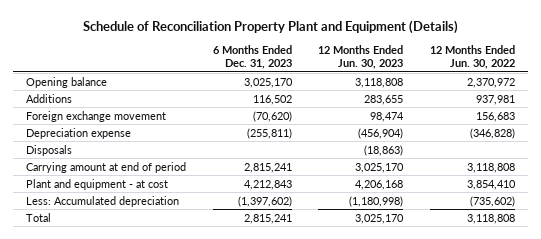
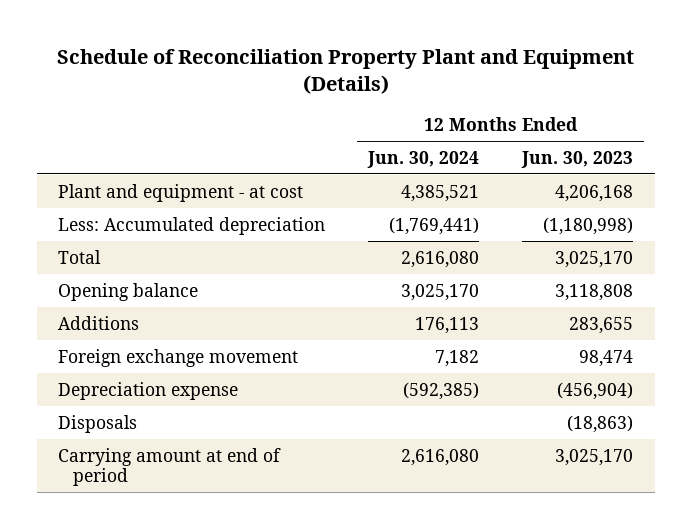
[212,45,292,70] 6 Months Ended Dec. 31, 2023 -> none
[429,45,515,70] 12 Months Ended Jun. 30, 2022 -> none
none -> [367,150,480,168] Jun. 30, 2024
[26,178,169,190] Plant and equipment - at cost -> [58,183,304,202] Plant and equipment - at cost
[26,195,180,207] Less: Accumulated depreciation -> [58,216,326,235] Less: Accumulated depreciation
[26,212,52,222] Total -> [58,249,102,264] Total

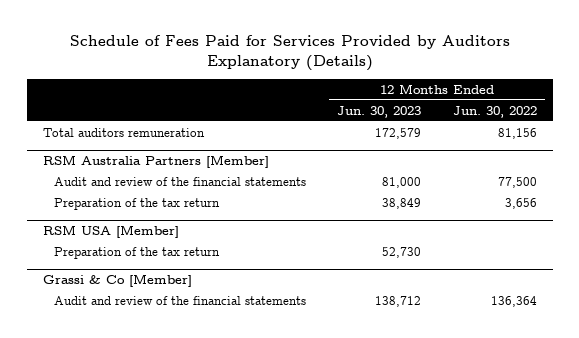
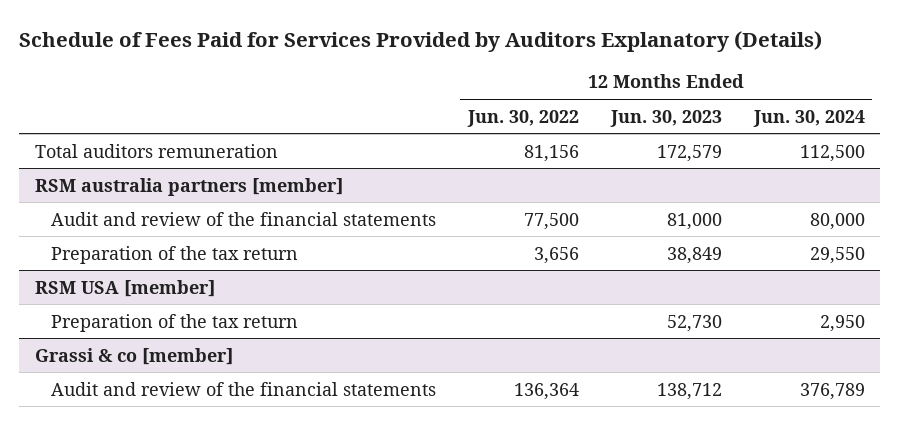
none -> [752,109,865,127] Jun. 30, 2024
[42,155,269,169] RSM Australia Partners [Member] -> [34,177,343,196] RSM australia partners [member]
[42,225,179,239] RSM USA [Member] -> [34,279,215,297] RSM USA [member]
[42,274,192,288] Grassi & Co [Member] -> [34,347,233,365] Grassi & co [member]

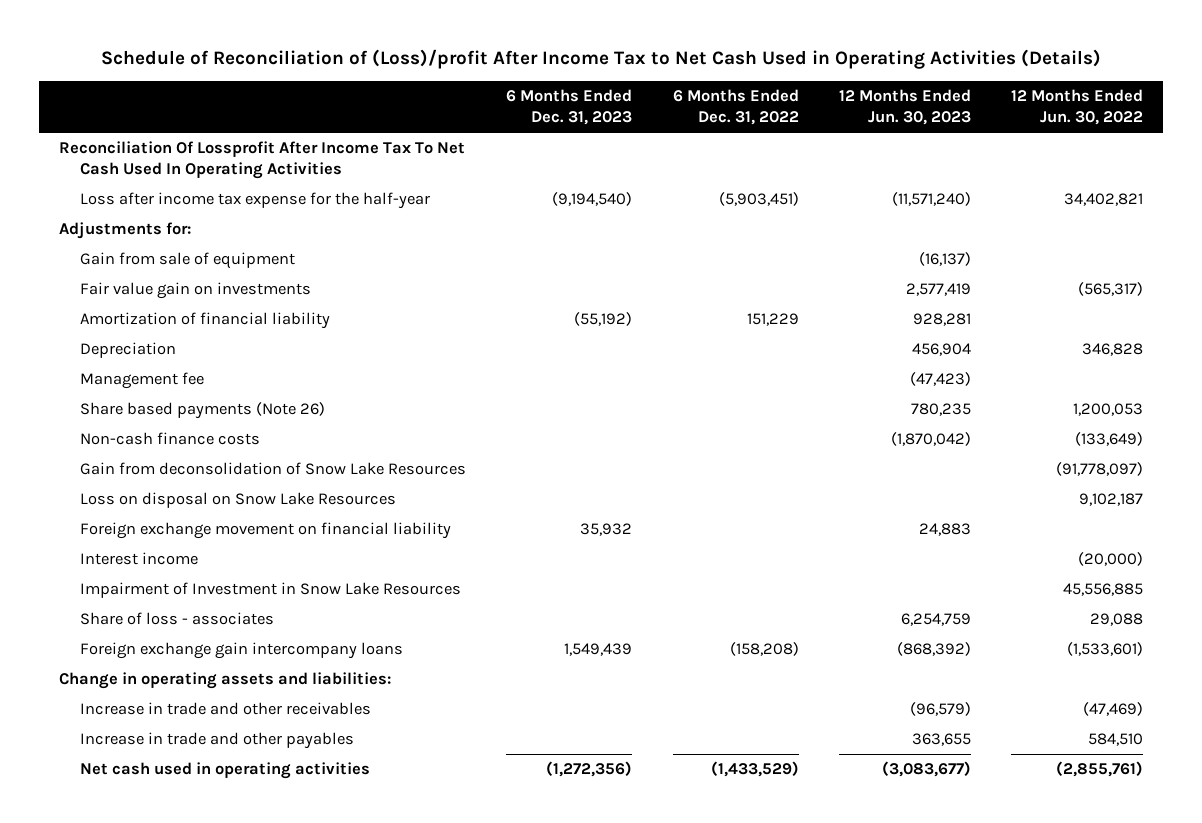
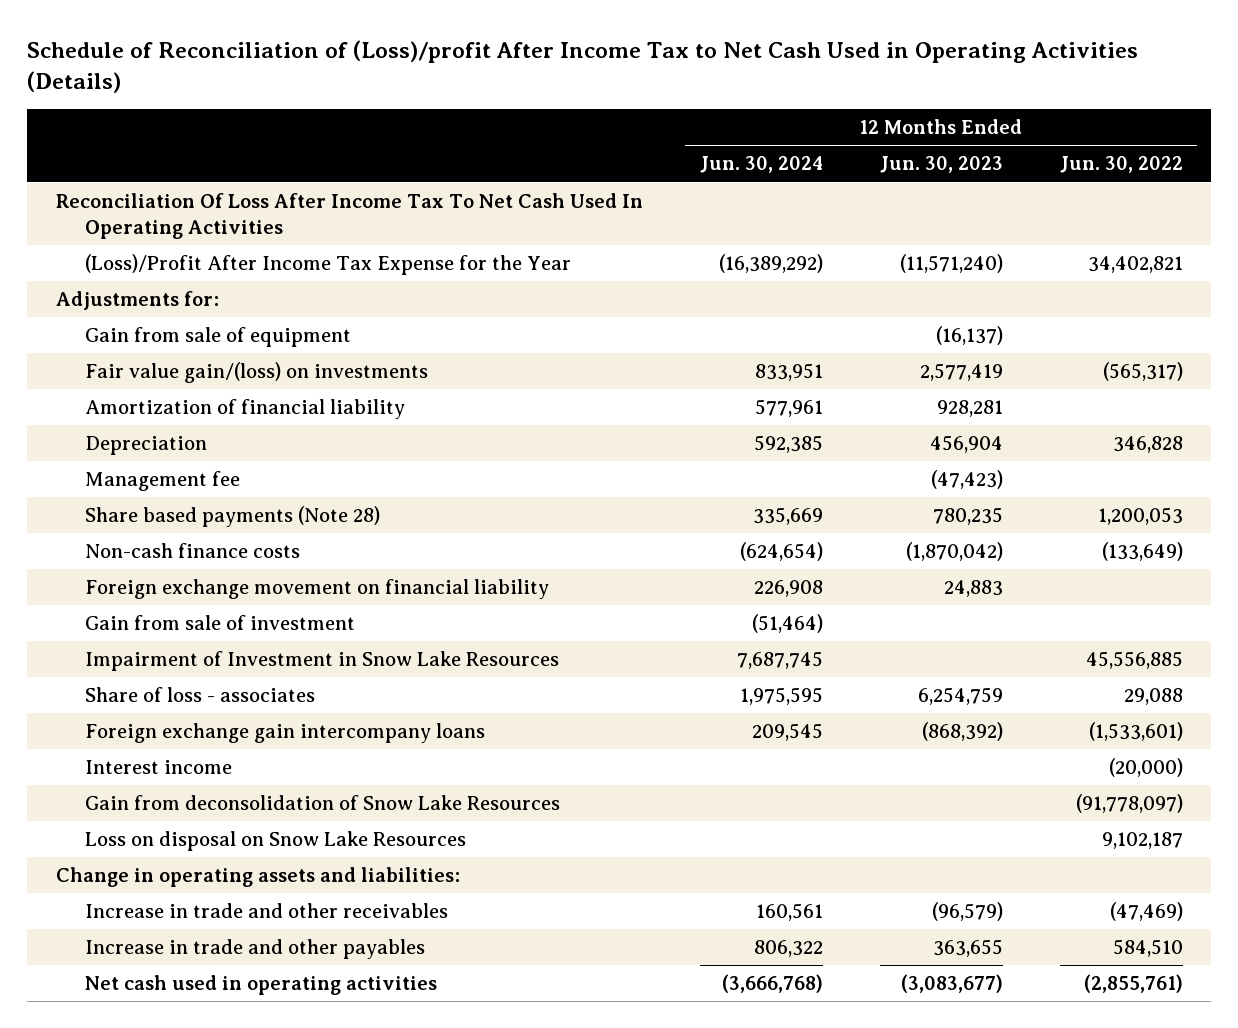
[506,89,633,126] 6 Months Ended Dec. 31, 2023 -> none
[672,89,799,126] 6 Months Ended Dec. 31, 2022 -> none
none -> [699,156,823,174] Jun. 30, 2024
[58,141,465,180] Reconciliation Of Lossprofit After Income Tax To Net Cash Used In Operating Activities -> [55,193,643,239] Reconciliation Of Loss After Income Tax To Net Cash Used In Operating Activities
[80,192,431,210] Loss after income tax expense for the half-year -> [85,254,572,276] (Loss)/Profit After Income Tax Expense for the Year
[80,282,312,300] Fair value gain on investments -> [85,362,429,384] Fair value gain/(loss) on investments
[80,402,326,420] Share based payments (Note 26) -> [85,506,381,528] Share based payments (Note 28)
none -> [85,615,356,631] Gain from sale of investment
[80,552,199,566] Interest income -> [85,760,233,775] Interest income
[80,462,467,476] Gain from deconsolidation of Snow Lake Resources -> [85,795,561,811] Gain from deconsolidation of Snow Lake Resources
[80,492,397,509] Loss on disposal on Snow Lake Resources -> [85,831,467,852] Loss on disposal on Snow Lake Resources

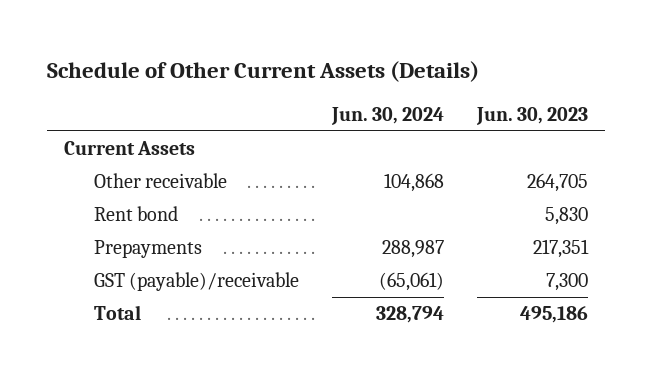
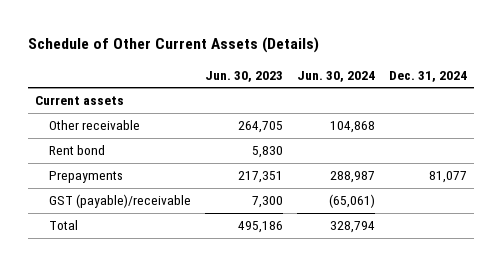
none -> [388,70,467,82] Dec. 31, 2024
[63,141,195,156] Current Assets -> [35,96,125,106] Current assets

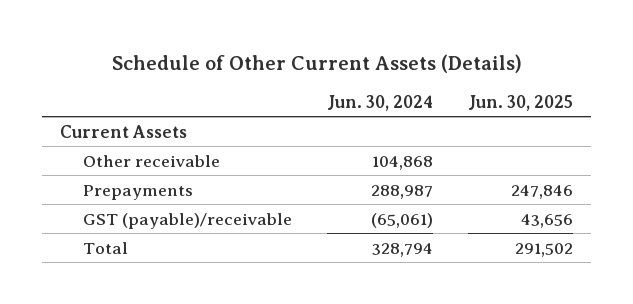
[204,70,283,82] Jun. 30, 2023 -> none
[388,70,467,82] Dec. 31, 2024 -> none
none -> [468,94,574,111] Jun. 30, 2025
[35,96,125,106] Current assets -> [59,124,187,138] Current Assets
[48,145,105,156] Rent bond -> none

